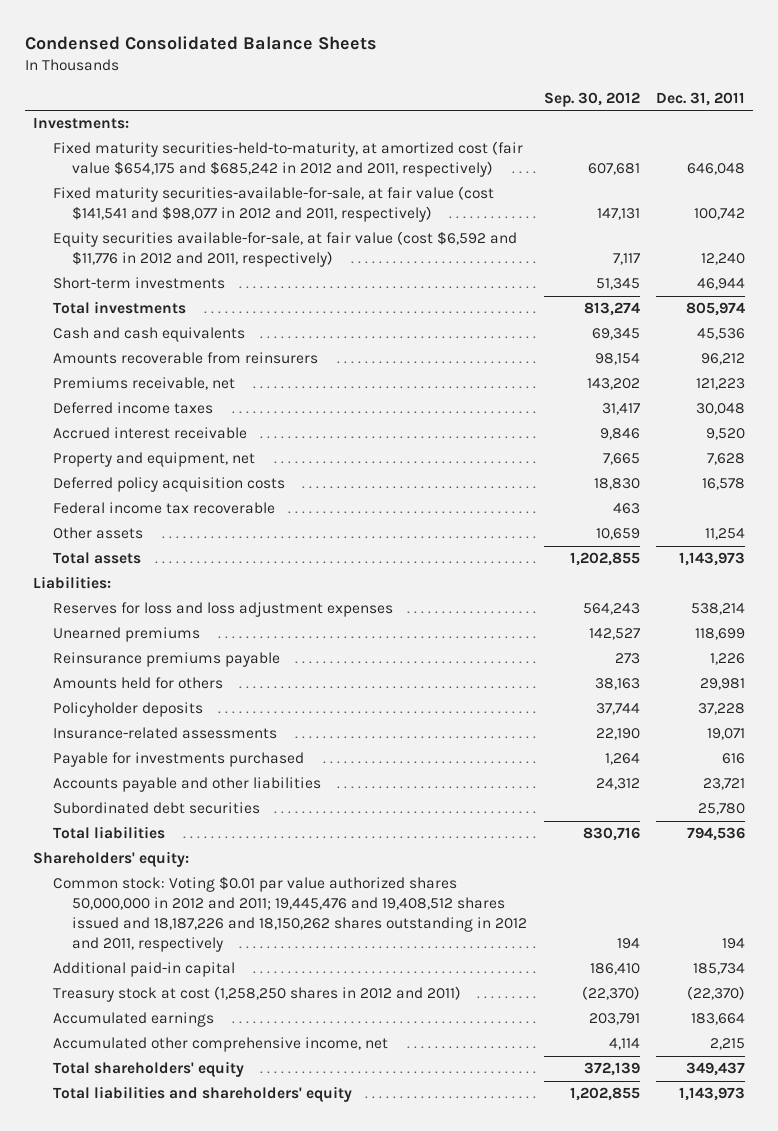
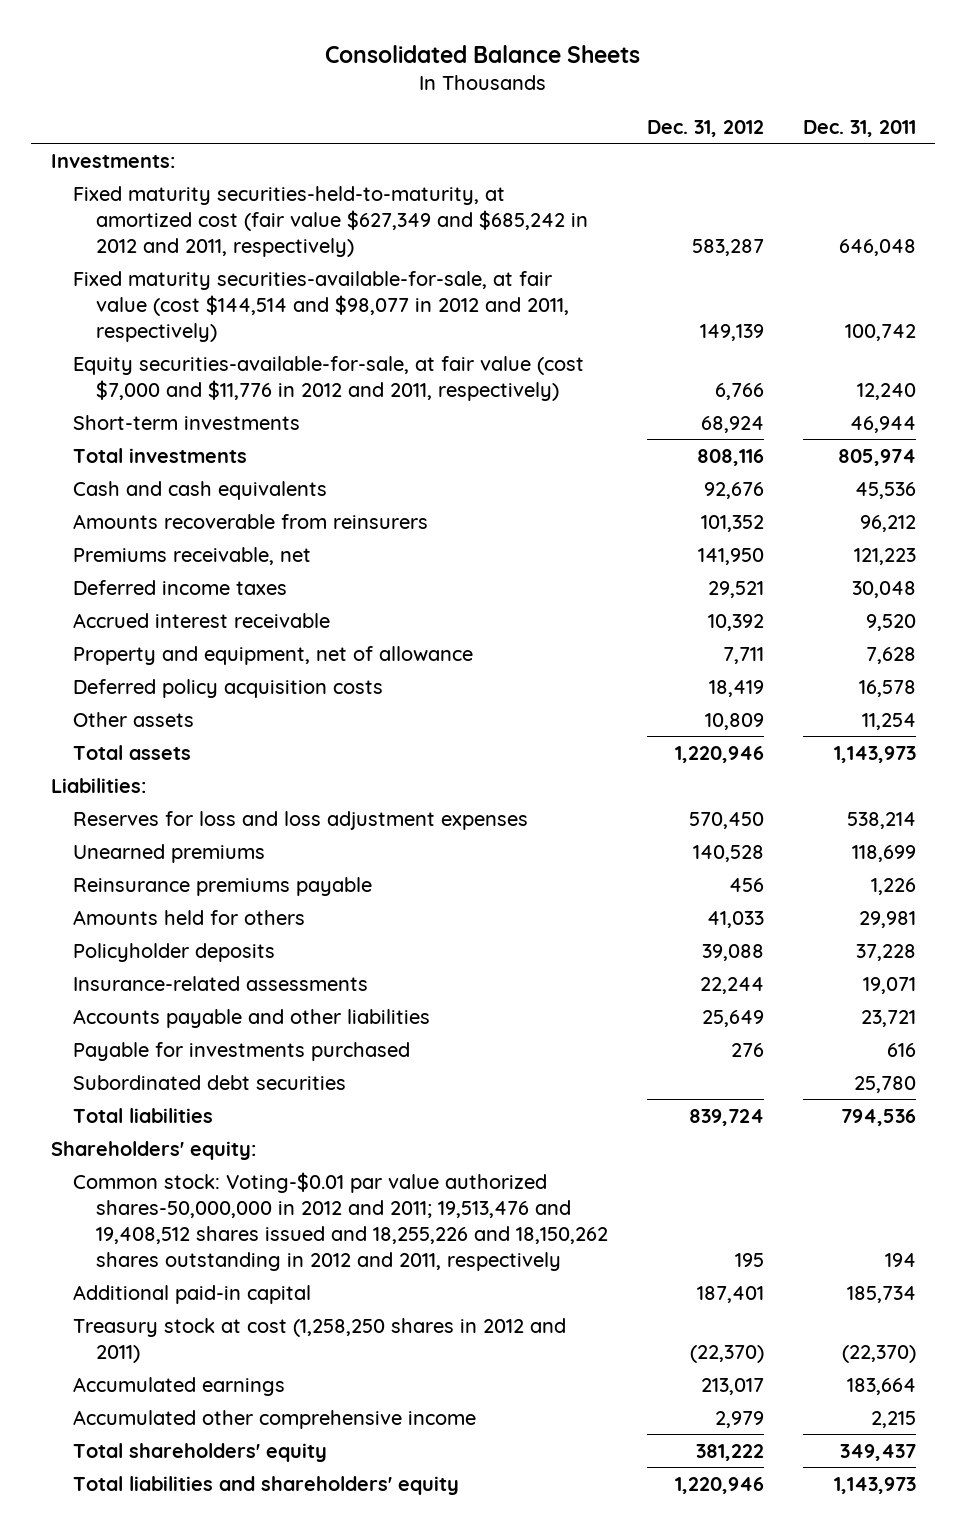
[24,35,377,50] Condensed Consolidated Balance Sheets -> [325,44,641,63] Consolidated Balance Sheets
[543,91,640,107] Sep. 30, 2012 -> none
none -> [646,119,764,137] Dec. 31, 2012
[52,141,523,178] Fixed maturity securities-held-to-maturity, at amortized cost (fair value $654,175 and $685,242 in 2012 and 2011, respectively) -> [73,185,588,257] Fixed maturity securities-held-to-maturity, at amortized cost (fair value $627,349 and $685,242 in 2012 and 2011, respectively)
[52,186,494,223] Fixed maturity securities-available-for-sale, at fair value (cost $141,541 and $98,077 in 2012 and 2011, respectively) -> [73,270,569,342] Fixed maturity securities-available-for-sale, at fair value (cost $144,514 and $98,077 in 2012 and 2011, respectively)
[52,231,517,268] Equity securities available-for-sale, at fair value (cost $6,592 and $11,776 in 2012 and 2011, respectively) -> [73,355,585,401] Equity securities-available-for-sale, at fair value (cost $7,000 and $11,776 in 2012 and 2011, respectively)
[52,452,255,468] Property and equipment, net -> [73,645,474,665] Property and equipment, net of allowance
[52,502,275,515] Federal income tax recoverable -> none
[52,752,304,768] Payable for investments purchased -> [73,1041,411,1061] Payable for investments purchased
[52,876,528,952] Common stock: Voting $0.01 par value authorized shares 50,000,000 in 2012 and 2011; 19,445,476 and 19,408,512 shares issued and 18,187,226 and 18,150,262 shares outstanding in 2012 and 2011, respectively -> [73,1171,608,1271] Common stock: Voting-$0.01 par value authorized shares-50,000,000 in 2012 and 2011; 19,513,476 and 19,408,512 shares issued and 18,255,226 and 18,150,262 shares outstanding in 2012 and 2011, respectively
[52,1037,388,1053] Accumulated other comprehensive income, net -> [73,1409,477,1429] Accumulated other comprehensive income

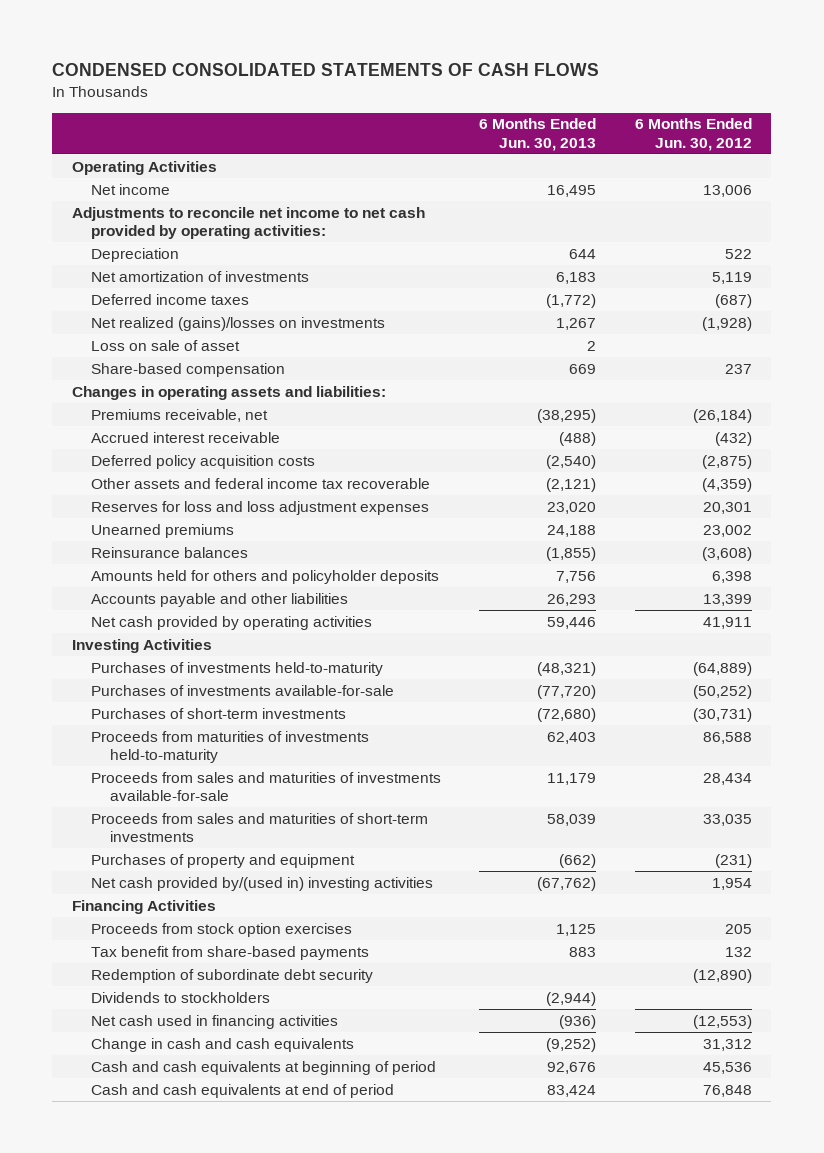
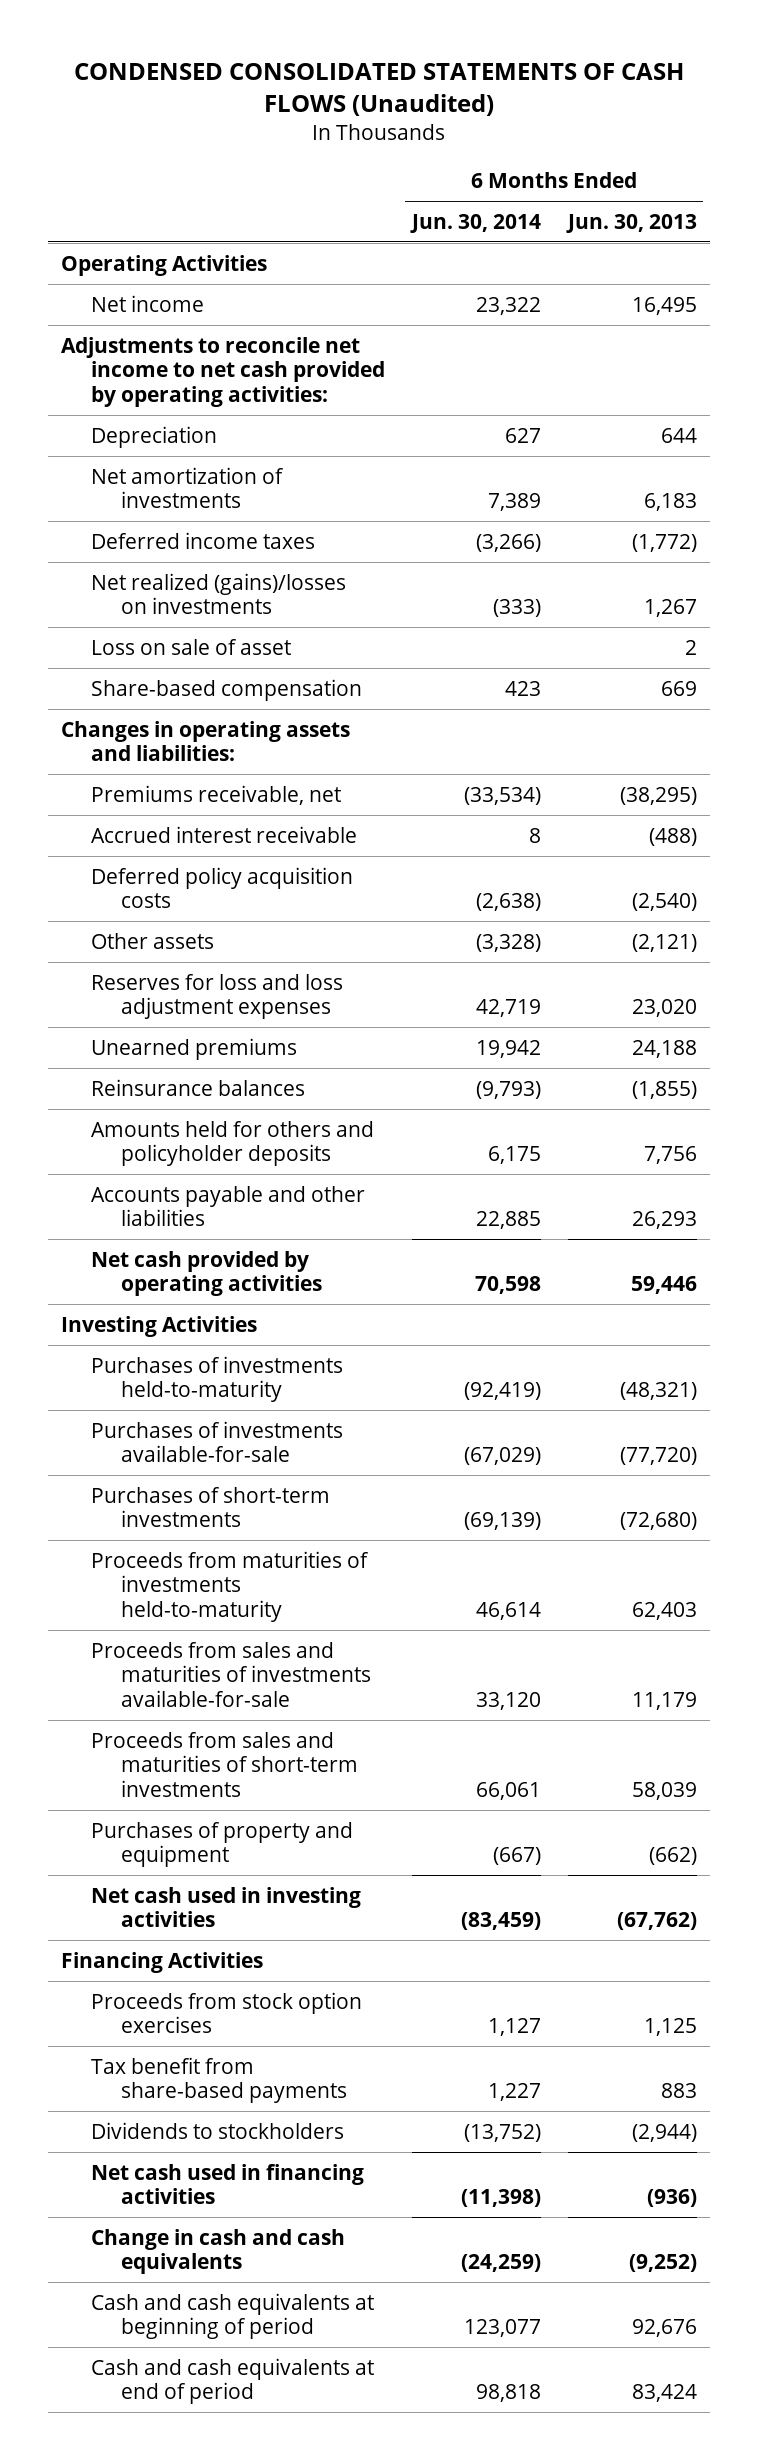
[52,63,600,77] CONDENSED CONSOLIDATED STATEMENTS OF CASH FLOWS -> [73,63,684,117] CONDENSED CONSOLIDATED STATEMENTS OF CASH FLOWS (Unaudited)
[635,118,753,151] 6 Months Ended Jun. 30, 2012 -> none
none -> [409,213,541,233] Jun. 30, 2014
[90,477,430,489] Other assets and federal income tax recoverable -> [91,932,215,949] Other assets
[90,876,433,891] Net cash provided by/(used in) investing activities -> [91,1886,362,1928] Net cash used in investing activities
[90,968,373,983] Redemption of subordinate debt security -> none

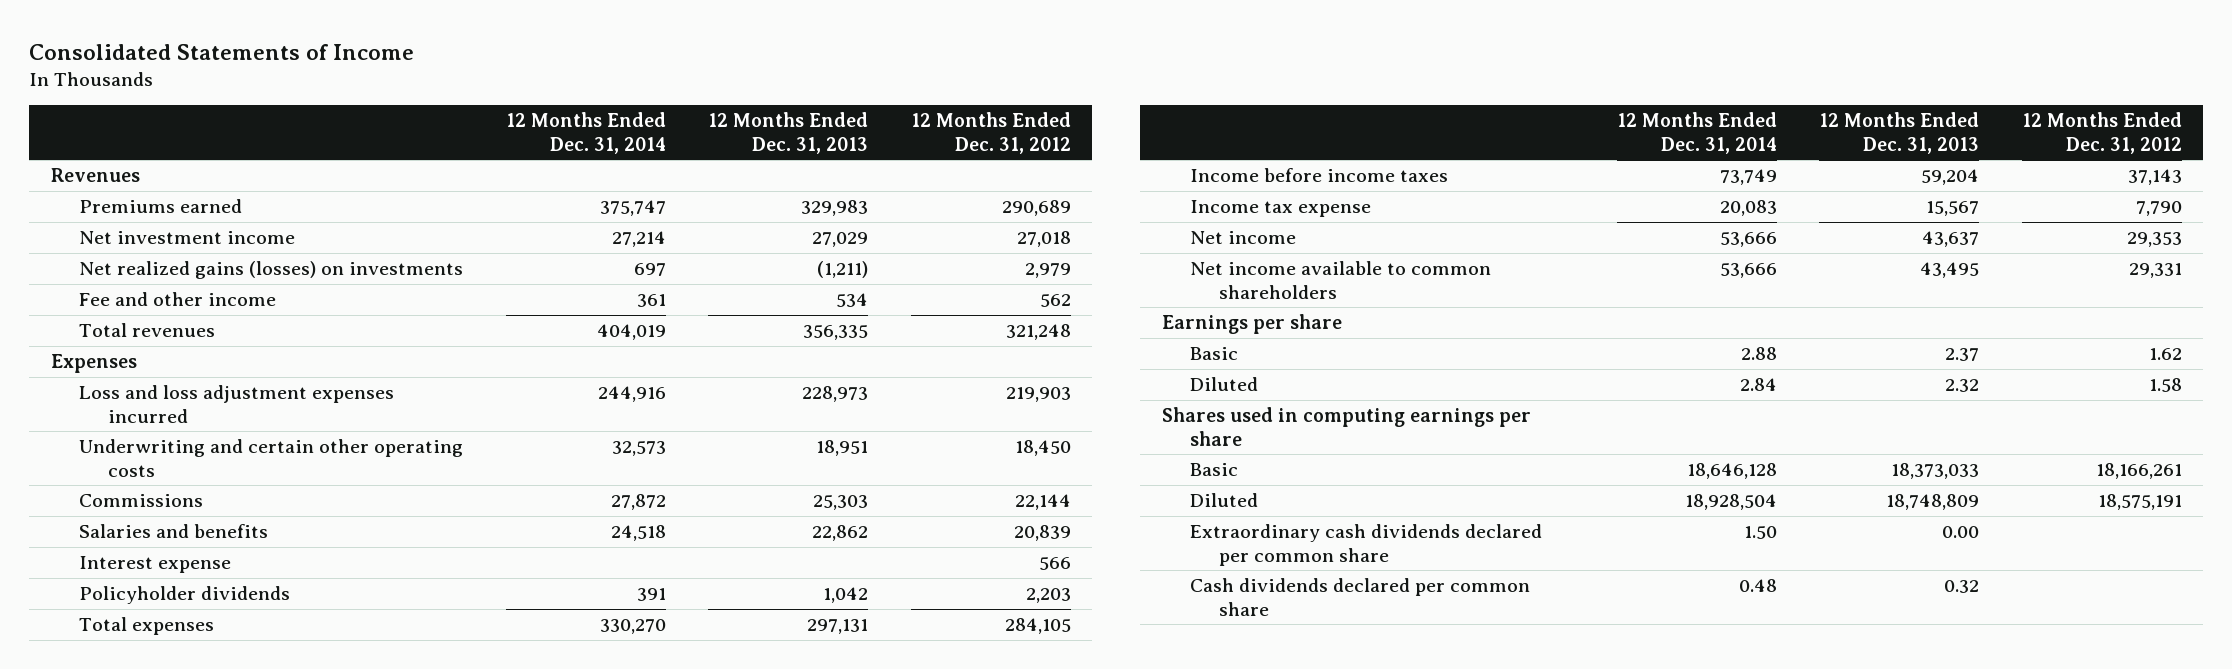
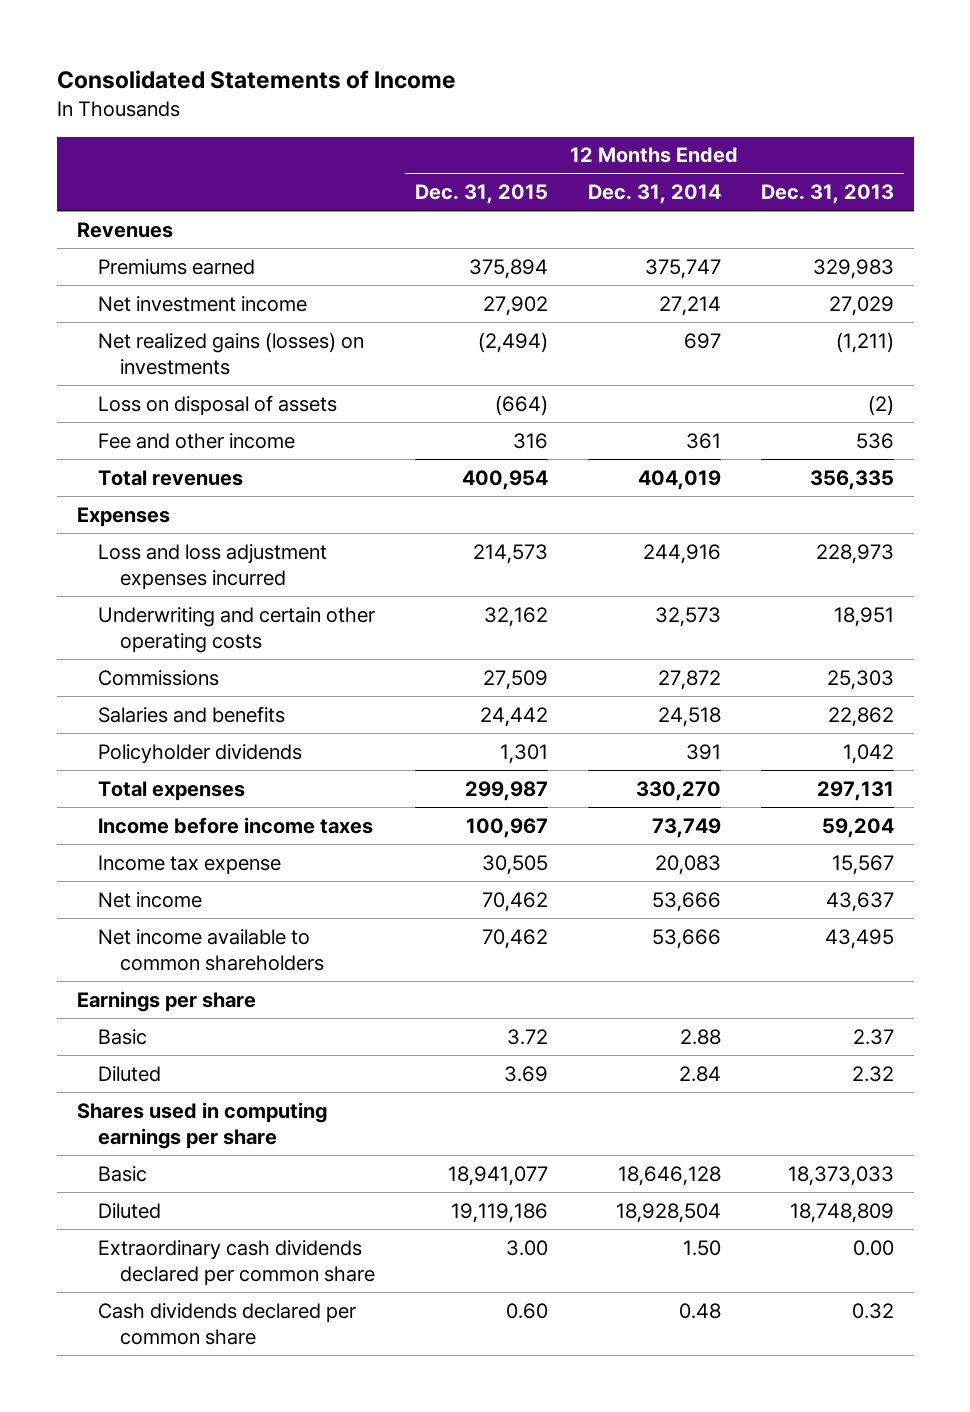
[910,112,1071,154] 12 Months Ended Dec. 31, 2012 -> none
none -> [414,184,548,205] Dec. 31, 2015
none -> [98,394,338,416] Loss on disposal of assets
[836,293,869,308] 534 -> [855,432,894,449] 536
[79,556,232,574] Interest expense -> none

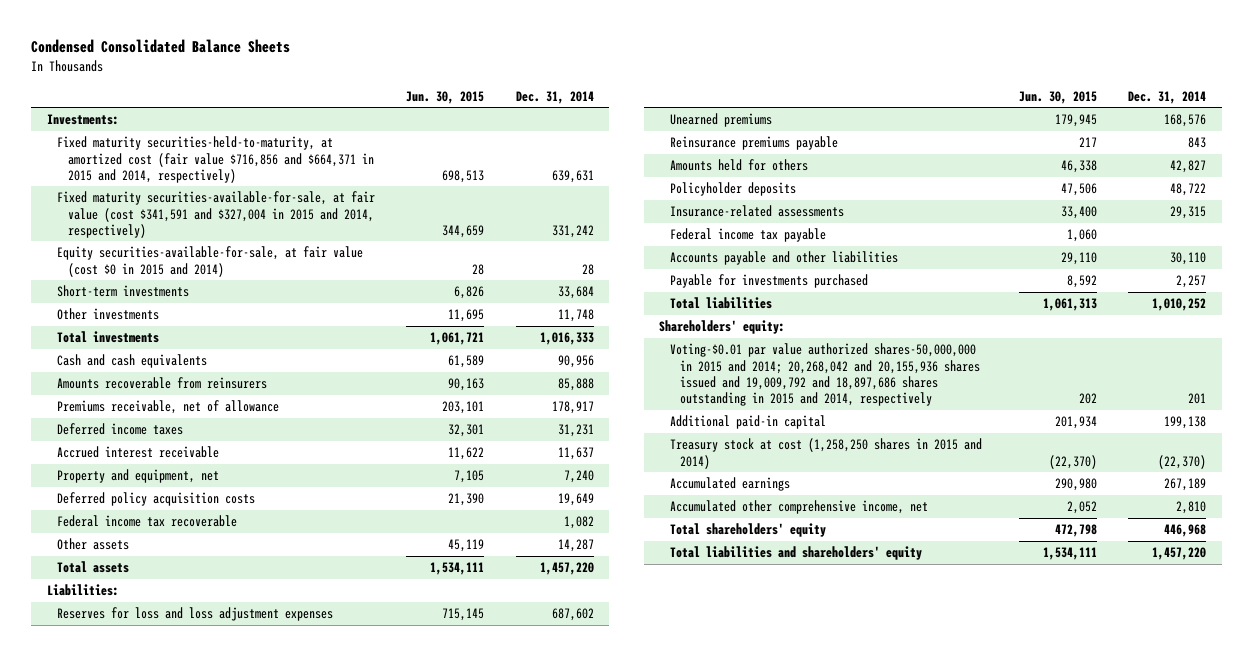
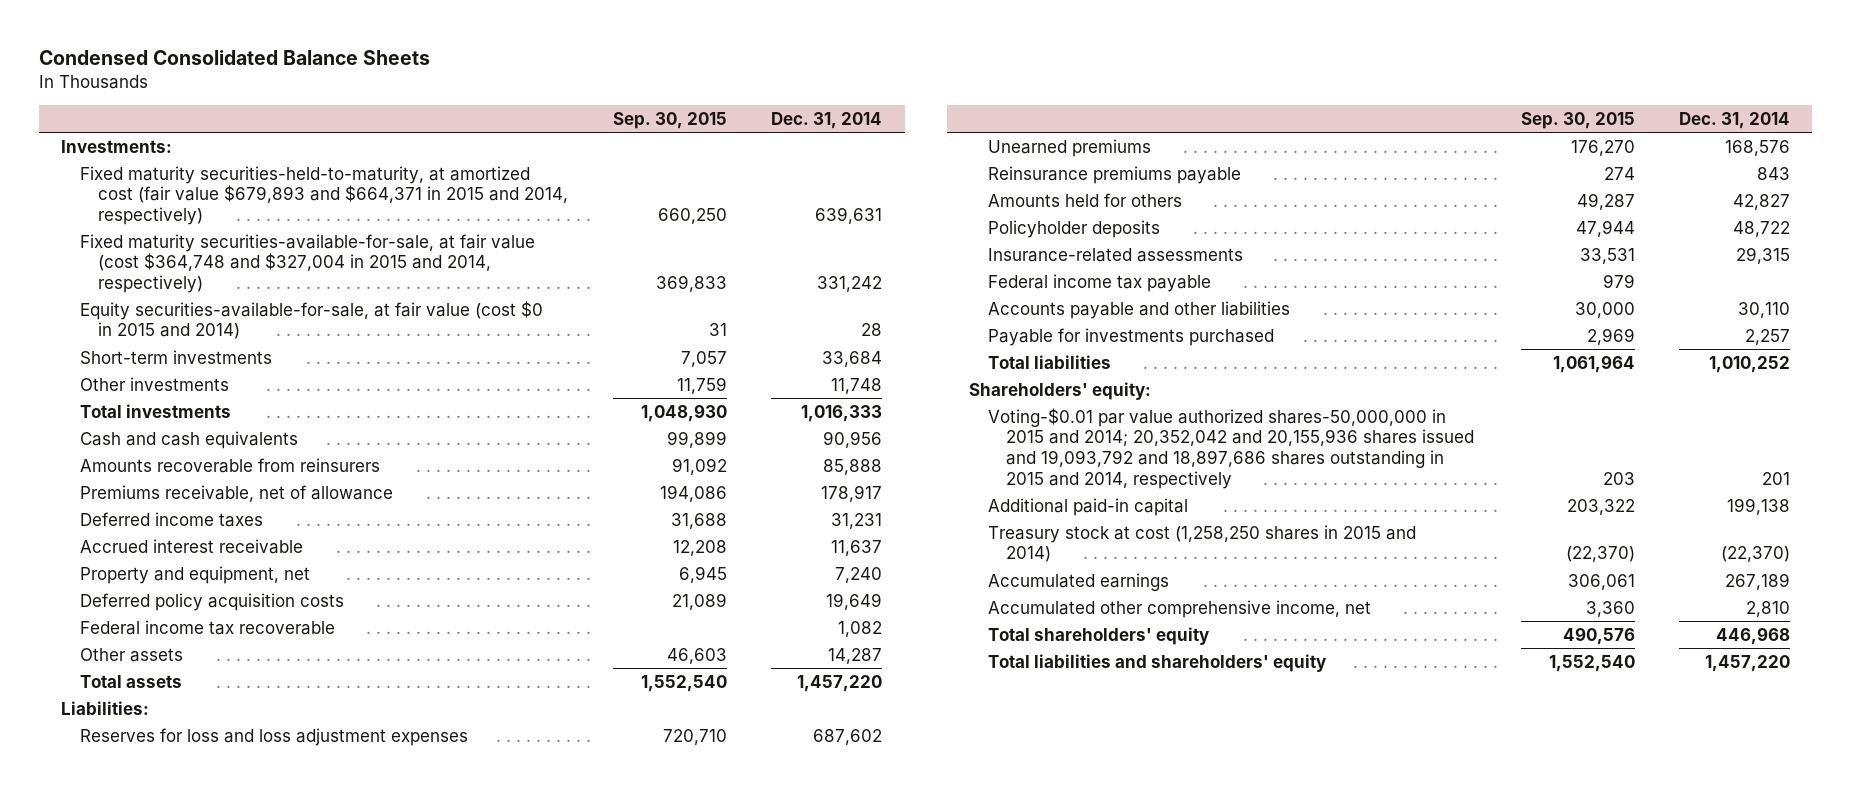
[406,90,485,104] Jun. 30, 2015 -> none
none -> [612,111,727,129] Sep. 30, 2015
[57,136,374,183] Fixed maturity securities-held-to-maturity, at amortized cost (fair value $716,856 and $664,371 in 2015 and 2014, respectively) -> [79,165,569,226] Fixed maturity securities-held-to-maturity, at amortized cost (fair value $679,893 and $664,371 in 2015 and 2014, respectively)
[57,191,376,238] Fixed maturity securities-available-for-sale, at fair value (cost $341,591 and $327,004 in 2015 and 2014, respectively) -> [79,233,535,294] Fixed maturity securities-available-for-sale, at fair value (cost $364,748 and $327,004 in 2015 and 2014, respectively)
[669,343,981,407] Voting-$0.01 par value authorized shares-50,000,000 in 2015 and 2014; 20,268,042 and 20,155,936 shares issued and 19,009,792 and 18,897,686 shares outstanding in 2015 and 2014, respectively -> [987,407,1475,489] Voting-$0.01 par value authorized shares-50,000,000 in 2015 and 2014; 20,352,042 and 20,155,936 shares issued and 19,093,792 and 18,897,686 shares outstanding in 2015 and 2014, respectively

